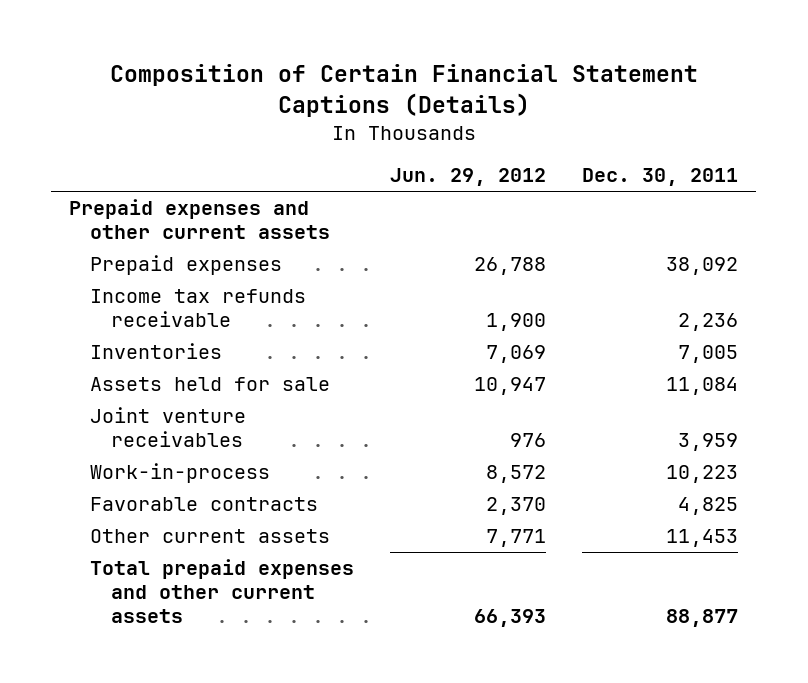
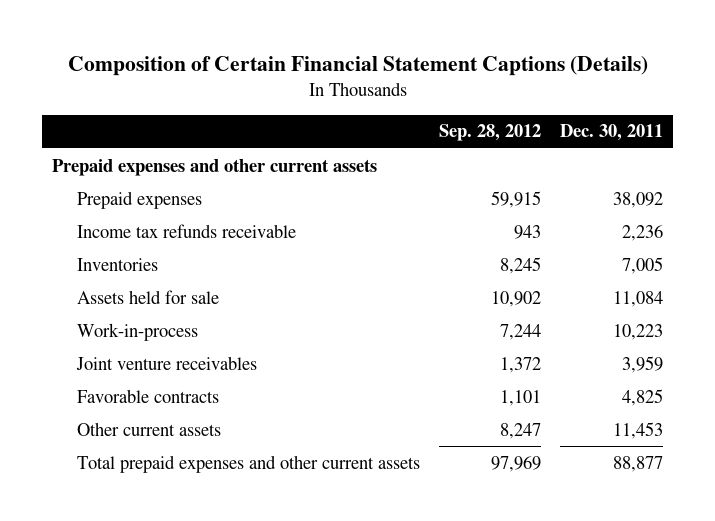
[390,168,547,187] Jun. 29, 2012 -> none
none -> [439,124,542,142] Sep. 28, 2012
[90,407,247,448] Joint venture receivables -> [76,355,258,370] Joint venture receivables

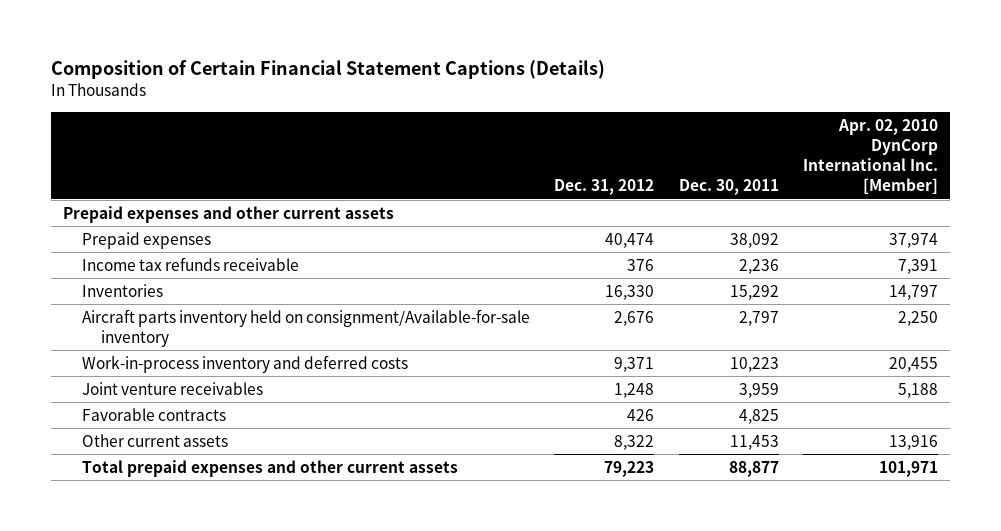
[439,124,542,142] Sep. 28, 2012 -> none
none -> [554,179,655,196] Dec. 31, 2012
none -> [803,118,939,195] Apr. 02, 2010 DynCorp International Inc. [Member]
[77,289,220,304] Assets held for sale -> none
[622,256,664,274] 7,005 -> [729,284,779,300] 15,292
none -> [81,308,530,347] Aircraft parts inventory held on consignment/Available-for-sale inventory
[77,322,199,341] Work-in-process -> [81,354,408,373] Work-in-process inventory and deferred costs

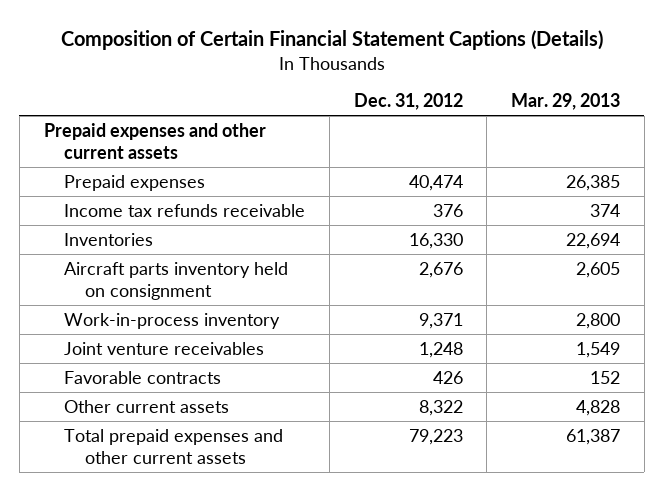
[678,179,779,196] Dec. 30, 2011 -> none
[803,118,939,195] Apr. 02, 2010 DynCorp International Inc. [Member] -> none
none -> [511,93,621,111] Mar. 29, 2013
[81,308,530,347] Aircraft parts inventory held on consignment/Available-for-sale inventory -> [64,261,289,300] Aircraft parts inventory held on consignment
[81,354,408,373] Work-in-process inventory and deferred costs -> [64,312,281,329] Work-in-process inventory

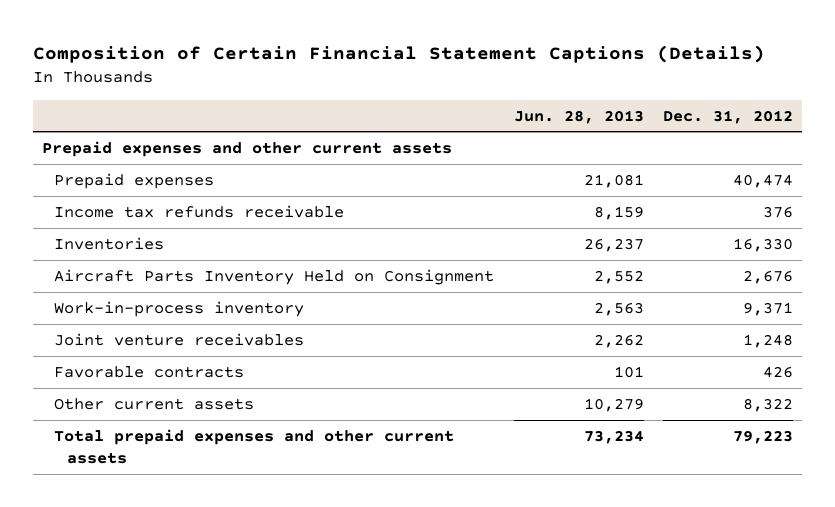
[511,93,621,111] Mar. 29, 2013 -> none
none -> [513,109,644,124] Jun. 28, 2013
[64,261,289,300] Aircraft parts inventory held on consignment -> [54,268,495,285] Aircraft Parts Inventory Held on Consignment

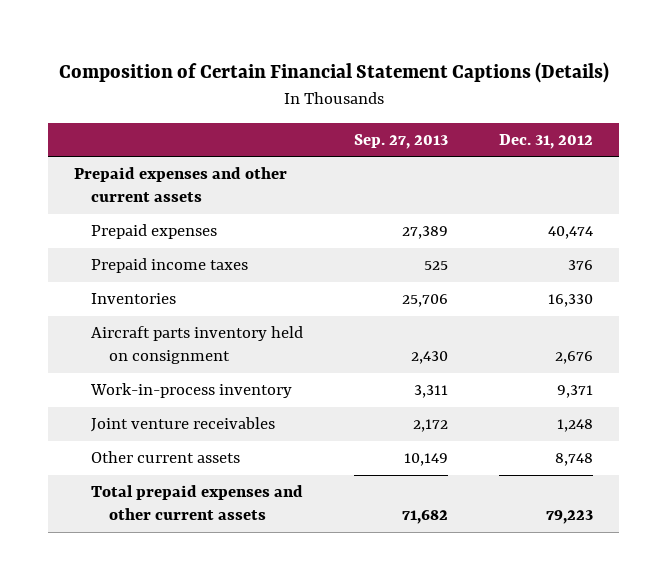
[513,109,644,124] Jun. 28, 2013 -> none
none -> [354,134,449,150] Sep. 27, 2013
[54,204,345,218] Income tax refunds receivable -> [91,258,249,274] Prepaid income taxes
[54,268,495,285] Aircraft Parts Inventory Held on Consignment -> [91,326,304,365] Aircraft parts inventory held on consignment
[54,365,245,378] Favorable contracts -> none
[742,397,793,412] 8,322 -> [555,453,594,467] 8,748

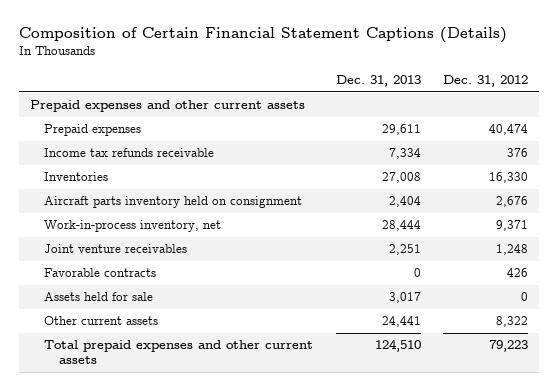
[354,134,449,150] Sep. 27, 2013 -> none
none -> [335,75,421,88] Dec. 31, 2013
[91,258,249,274] Prepaid income taxes -> [44,148,215,158] Income tax refunds receivable
[90,383,293,399] Work-in-process inventory -> [44,220,222,233] Work-in-process inventory, net
none -> [44,268,157,278] Favorable contracts
none -> [44,292,154,302] Assets held for sale
[555,453,594,467] 8,748 -> [495,316,528,328] 8,322

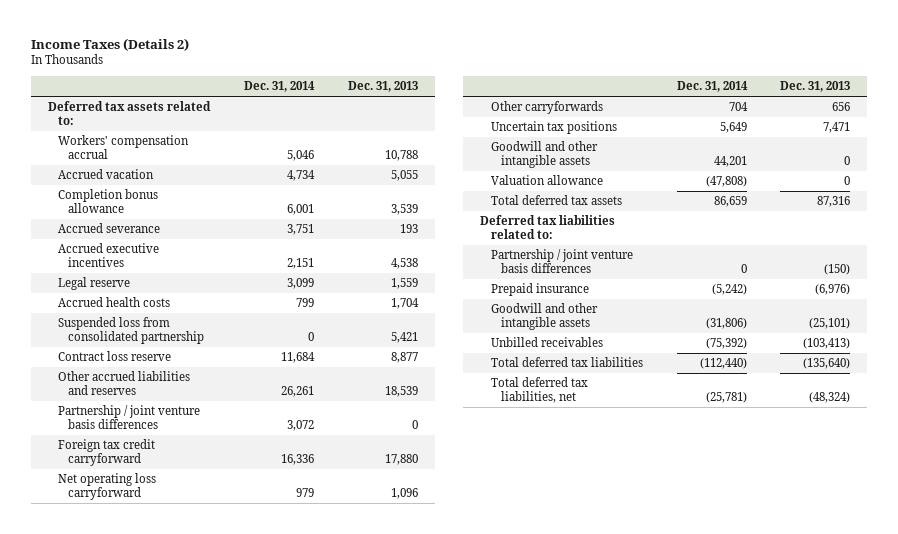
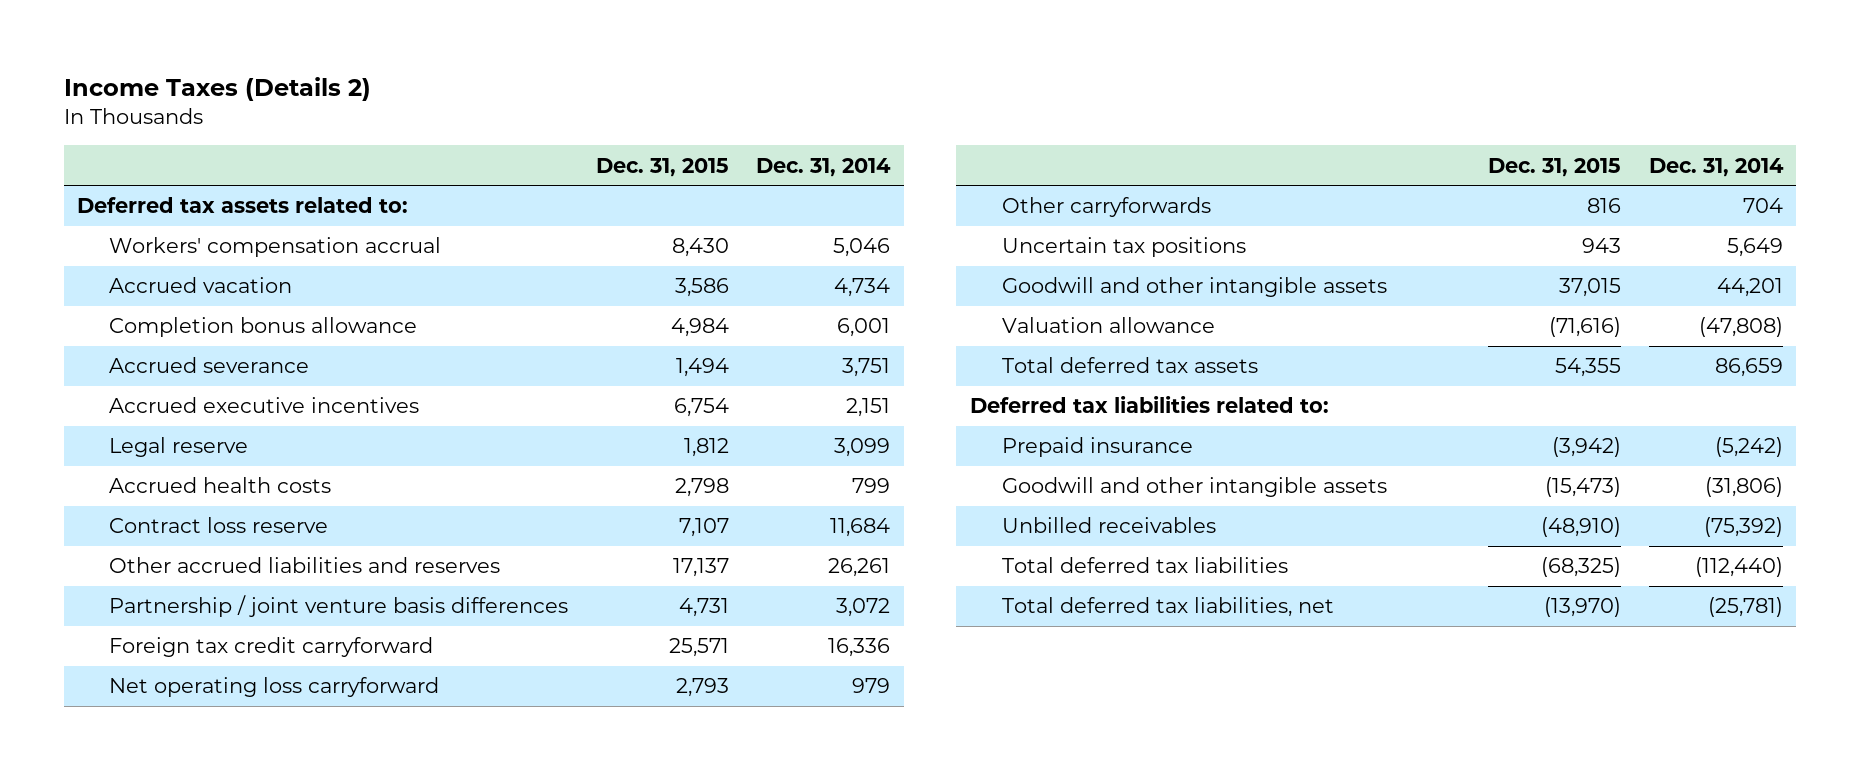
[347,81,418,93] Dec. 31, 2013 -> none
none -> [595,157,729,177] Dec. 31, 2015
[58,317,205,345] Suspended loss from consolidated partnership -> none
[490,249,633,274] Partnership / joint venture basis differences -> none

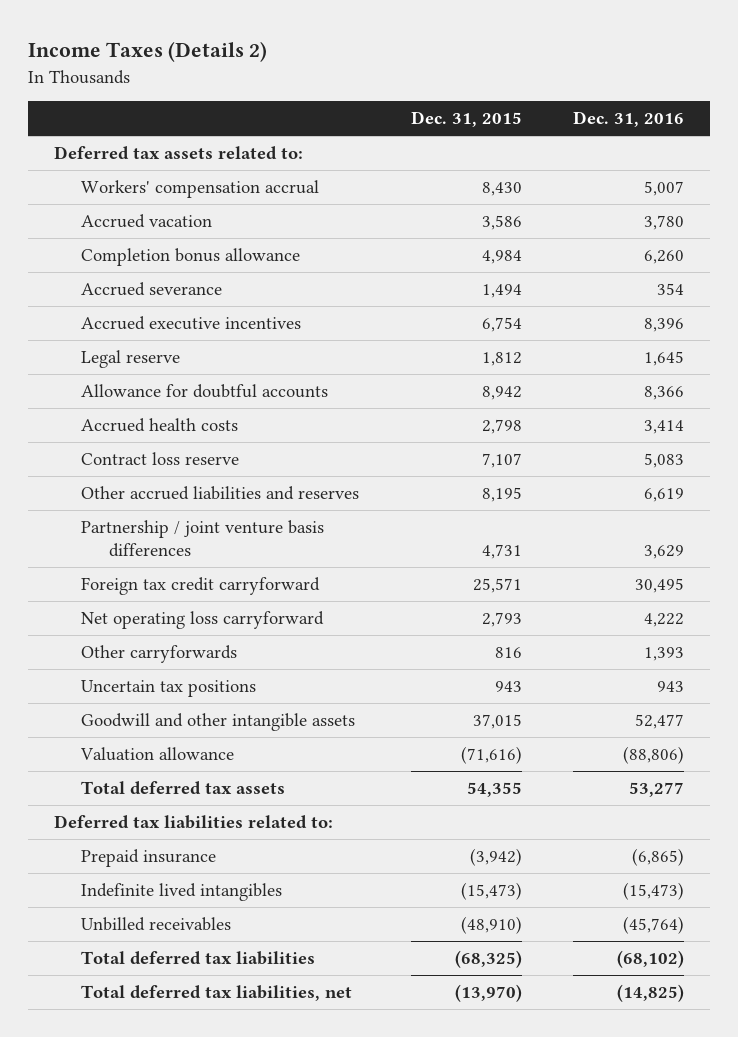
[756,157,892,177] Dec. 31, 2014 -> none
none -> [573,111,685,128] Dec. 31, 2016
none -> [81,384,329,399] Allowance for doubtful accounts
[672,558,729,578] 17,137 -> [481,487,522,503] 8,195
[1001,477,1387,498] Goodwill and other intangible assets -> [81,883,283,902] Indefinite lived intangibles

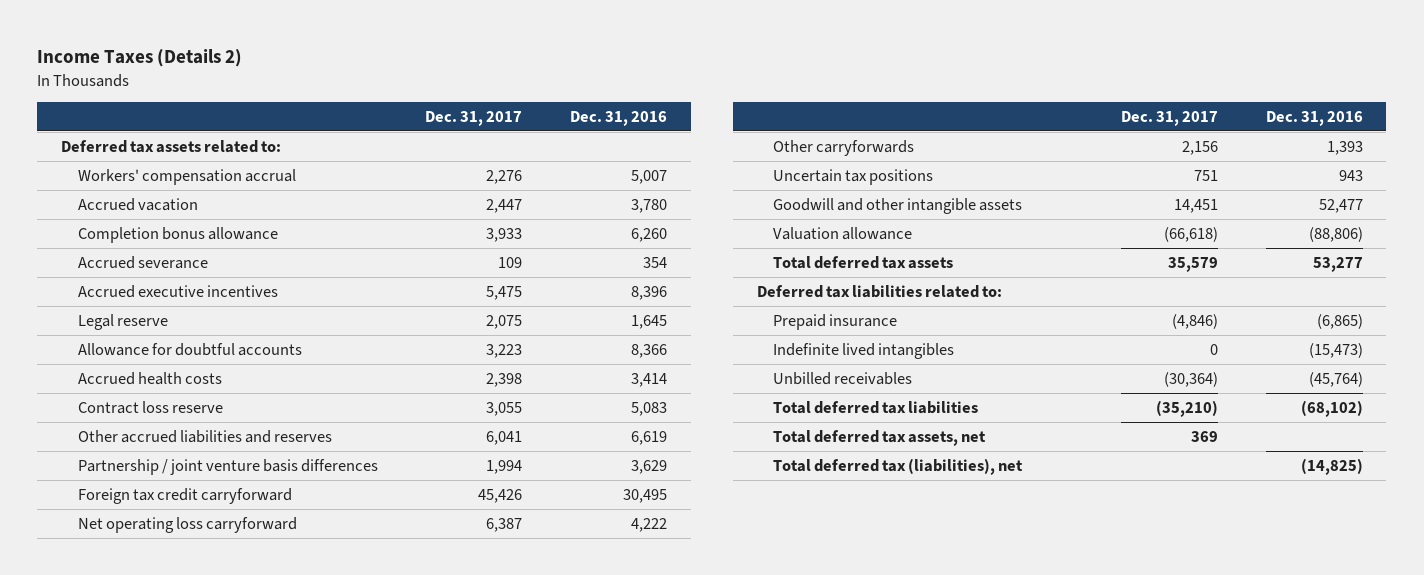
[410,111,522,128] Dec. 31, 2015 -> none
none -> [425,111,523,127] Dec. 31, 2017
none -> [773,429,987,446] Total deferred tax assets, net
[81,985,353,1002] Total deferred tax liabilities, net -> [773,457,1024,475] Total deferred tax (liabilities), net

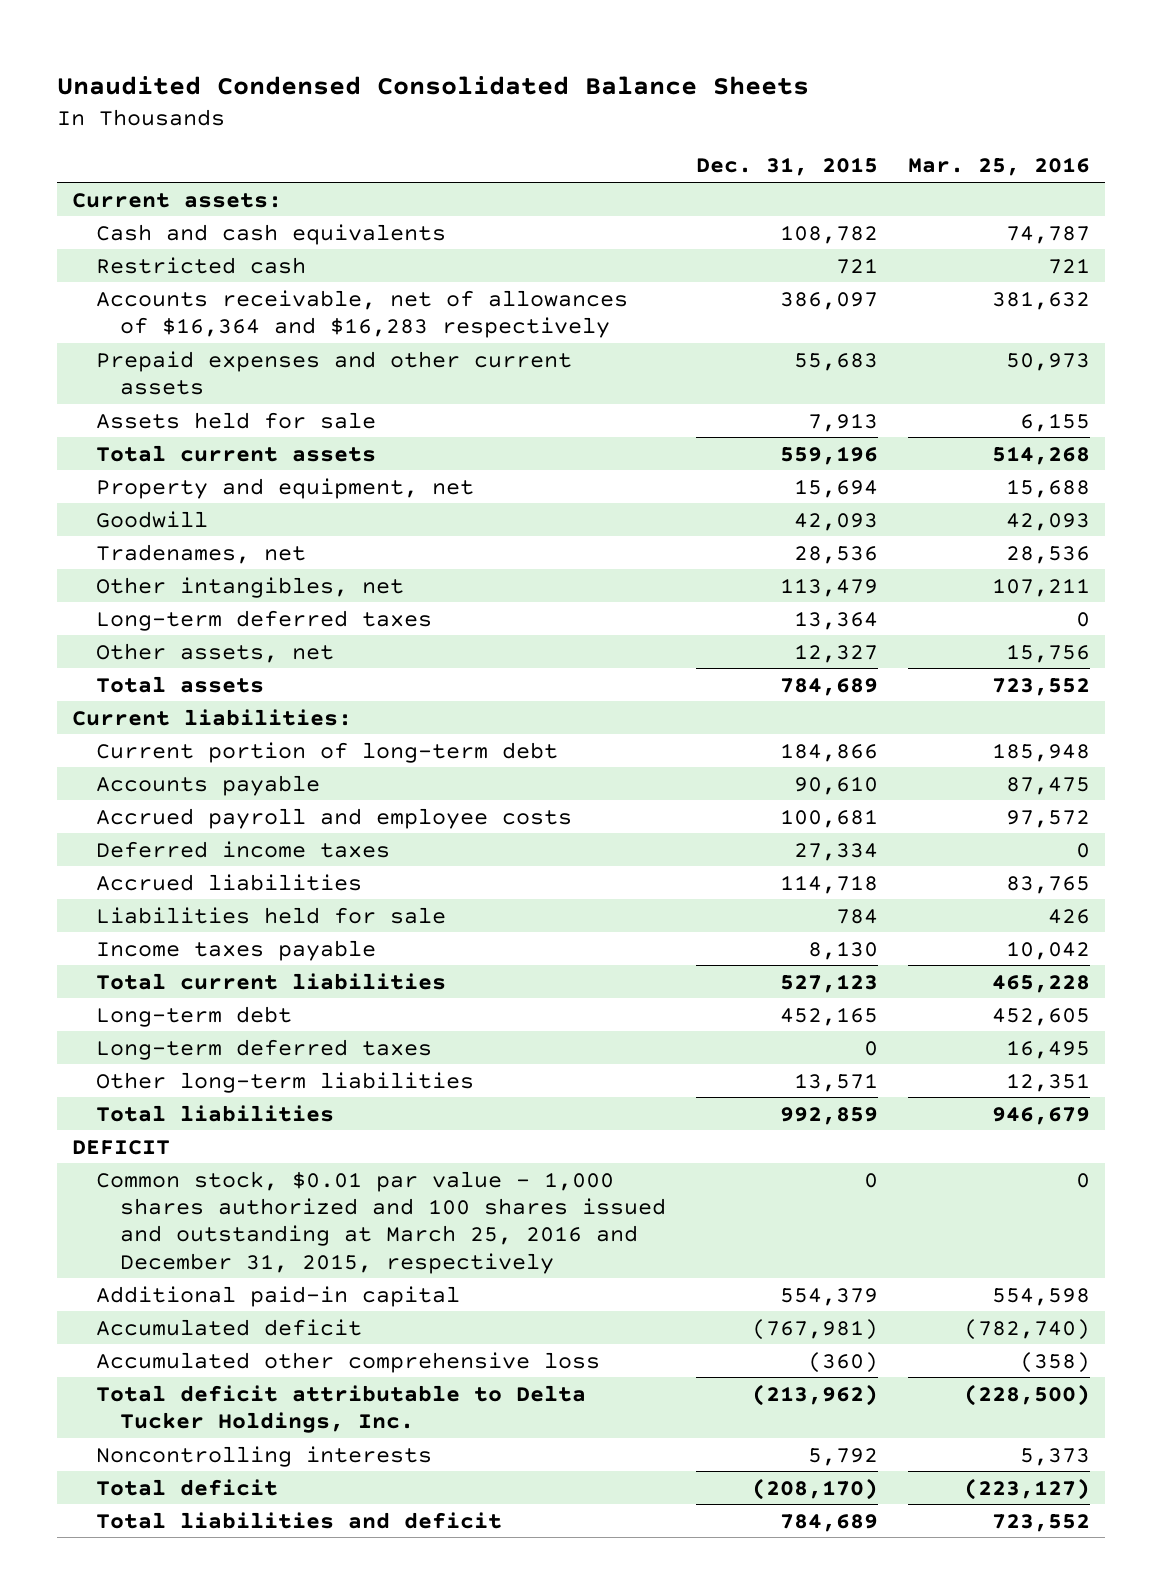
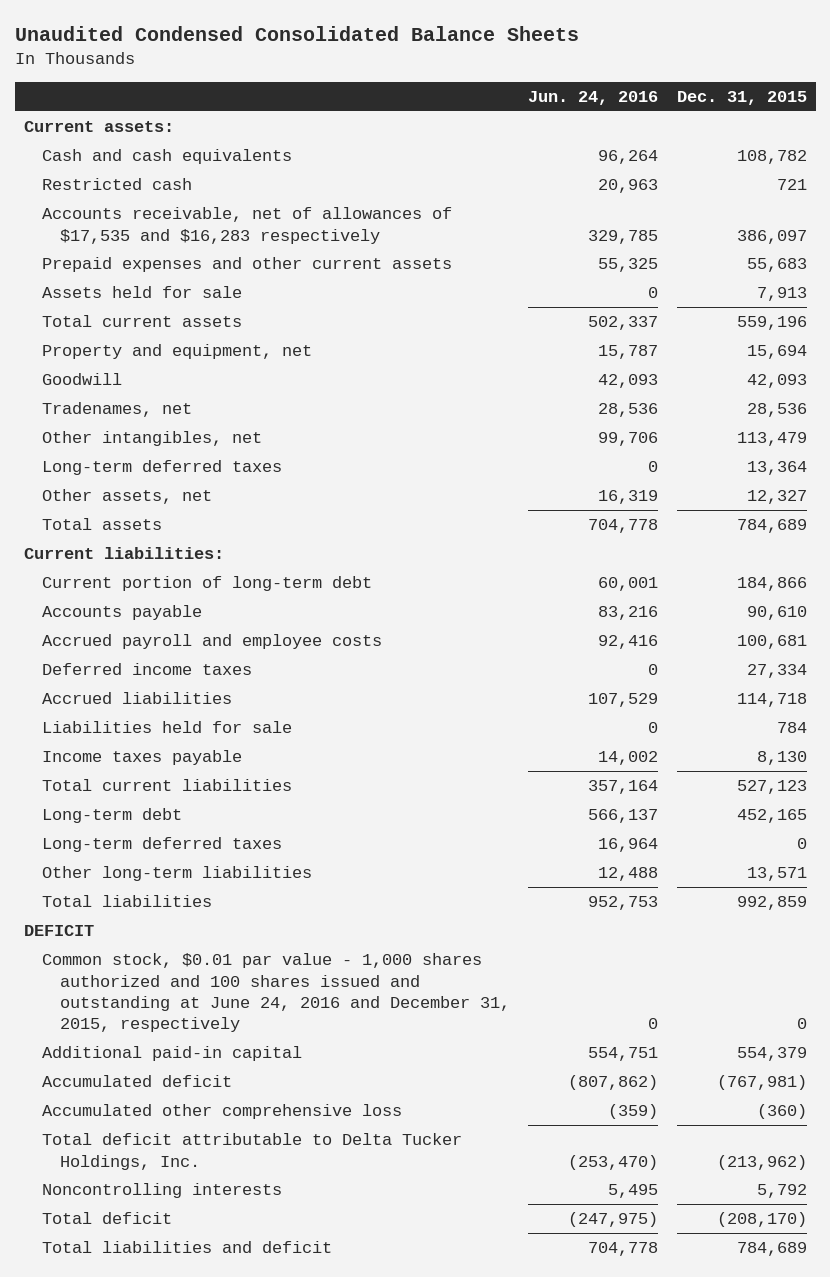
[908,157,1091,177] Mar. 25, 2016 -> none
none -> [528,90,659,105] Jun. 24, 2016
[96,289,629,338] Accounts receivable, net of allowances of $16,364 and $16,283 respectively -> [41,207,452,244] Accounts receivable, net of allowances of $17,535 and $16,283 respectively
[96,1170,667,1274] Common stock, $0.01 par value - 1,000 shares authorized and 100 shares issued and outstanding at March 25, 2016 and December 31, 2015, respectively -> [41,953,510,1033] Common stock, $0.01 par value - 1,000 shares authorized and 100 shares issued and outstanding at June 24, 2016 and December 31, 2015, respectively

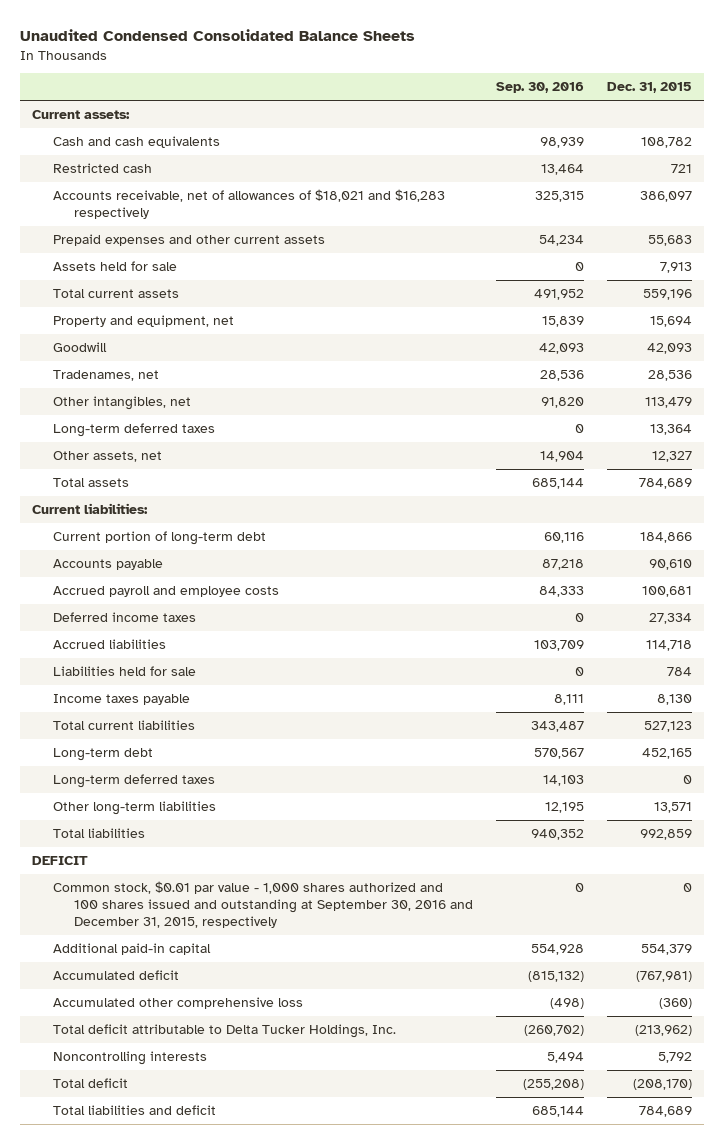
[528,90,659,105] Jun. 24, 2016 -> none
none -> [496,82,585,94] Sep. 30, 2016
[41,207,452,244] Accounts receivable, net of allowances of $17,535 and $16,283 respectively -> [52,189,445,220] Accounts receivable, net of allowances of $18,021 and $16,283 respectively
[41,953,510,1033] Common stock, $0.01 par value - 1,000 shares authorized and 100 shares issued and outstanding at June 24, 2016 and December 31, 2015, respectively -> [52,881,473,929] Common stock, $0.01 par value - 1,000 shares authorized and 100 shares issued and outstanding at September 30, 2016 and December 31, 2015, respectively

